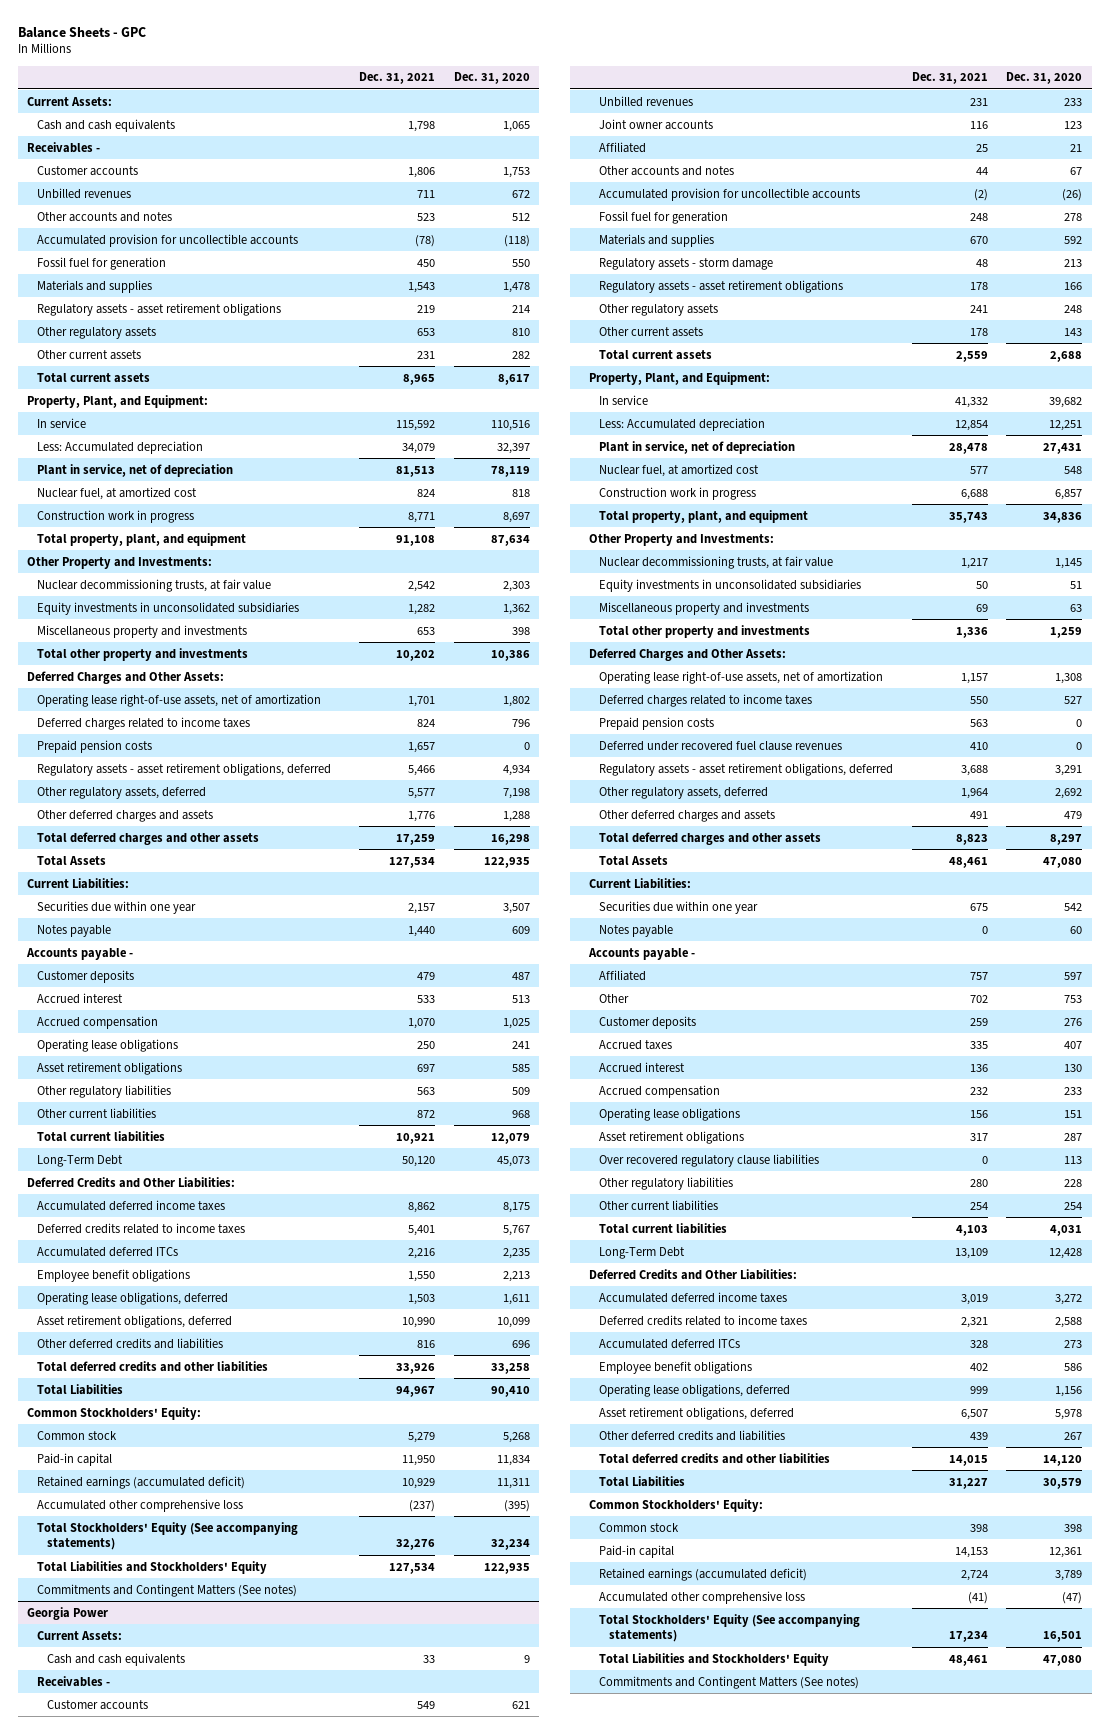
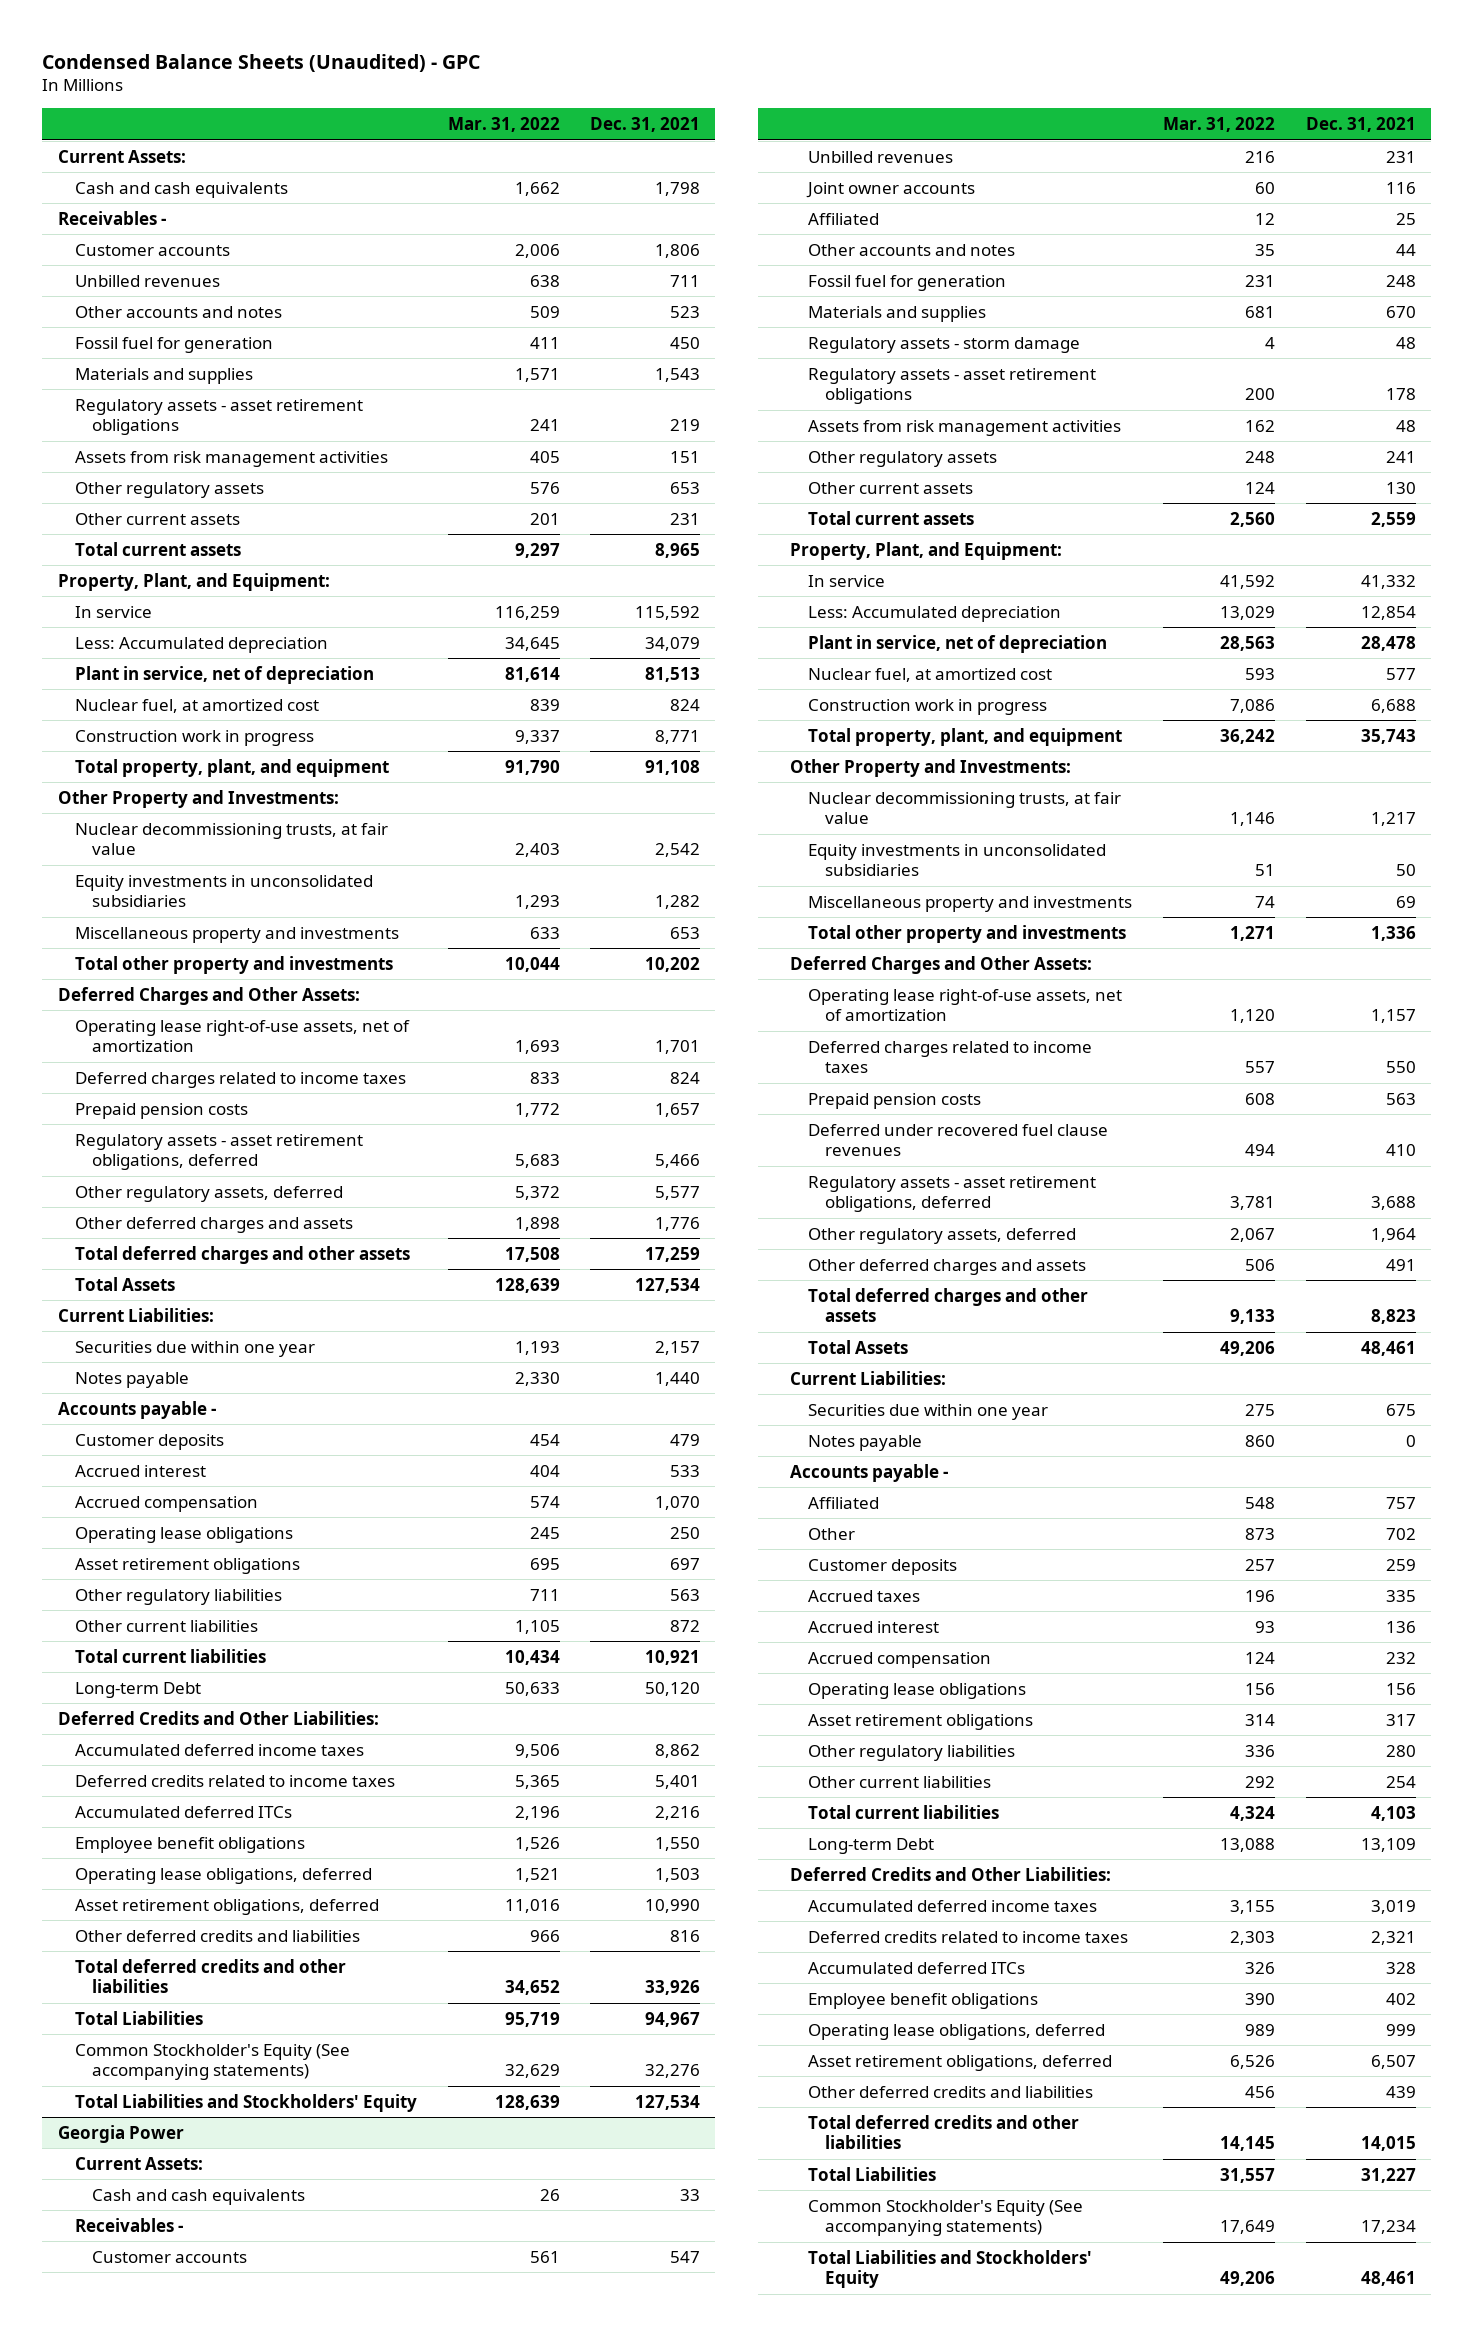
[17,26,146,38] Balance Sheets - GPC -> [42,53,481,72] Condensed Balance Sheets (Unaudited) - GPC
[453,72,530,85] Dec. 31, 2020 -> none
none -> [447,117,560,133] Mar. 31, 2022
[36,233,298,247] Accumulated provision for uncollectible accounts -> none
none -> [74,450,388,467] Assets from risk management activities
[36,1154,123,1167] Long-Term Debt -> [74,1681,201,1698] Long-term Debt
[26,1406,201,1420] Common Stockholders' Equity: -> none
[36,1430,117,1440] Common stock -> none
[36,1452,112,1466] Paid-in capital -> none
[36,1475,245,1489] Retained earnings (accumulated deficit) -> none
[36,1498,243,1512] Accumulated other comprehensive loss -> none
[36,1521,298,1551] Total Stockholders' Equity (See accompanying statements) -> [74,2043,350,2081] Common Stockholder's Equity (See accompanying statements)
[36,1583,297,1597] Commitments and Contingent Matters (See notes) -> none
[417,1700,436,1709] 549 -> [670,2250,701,2263] 547
[599,187,861,201] Accumulated provision for uncollectible accounts -> none
none -> [807,419,1121,436] Assets from risk management activities
[969,327,988,336] 178 -> [1385,481,1416,494] 130
[599,1153,820,1167] Over recovered regulatory clause liabilities -> none
[599,1246,686,1259] Long-Term Debt -> [807,1837,934,1854] Long-term Debt
[589,1498,764,1512] Common Stockholders' Equity: -> none
[599,1522,680,1532] Common stock -> none
[599,1544,675,1558] Paid-in capital -> none
[599,1567,808,1581] Retained earnings (accumulated deficit) -> none
[599,1590,806,1604] Accumulated other comprehensive loss -> none
[599,1613,861,1643] Total Stockholders' Equity (See accompanying statements) -> [807,2199,1083,2237] Common Stockholder's Equity (See accompanying statements)
[599,1675,860,1689] Commitments and Contingent Matters (See notes) -> none

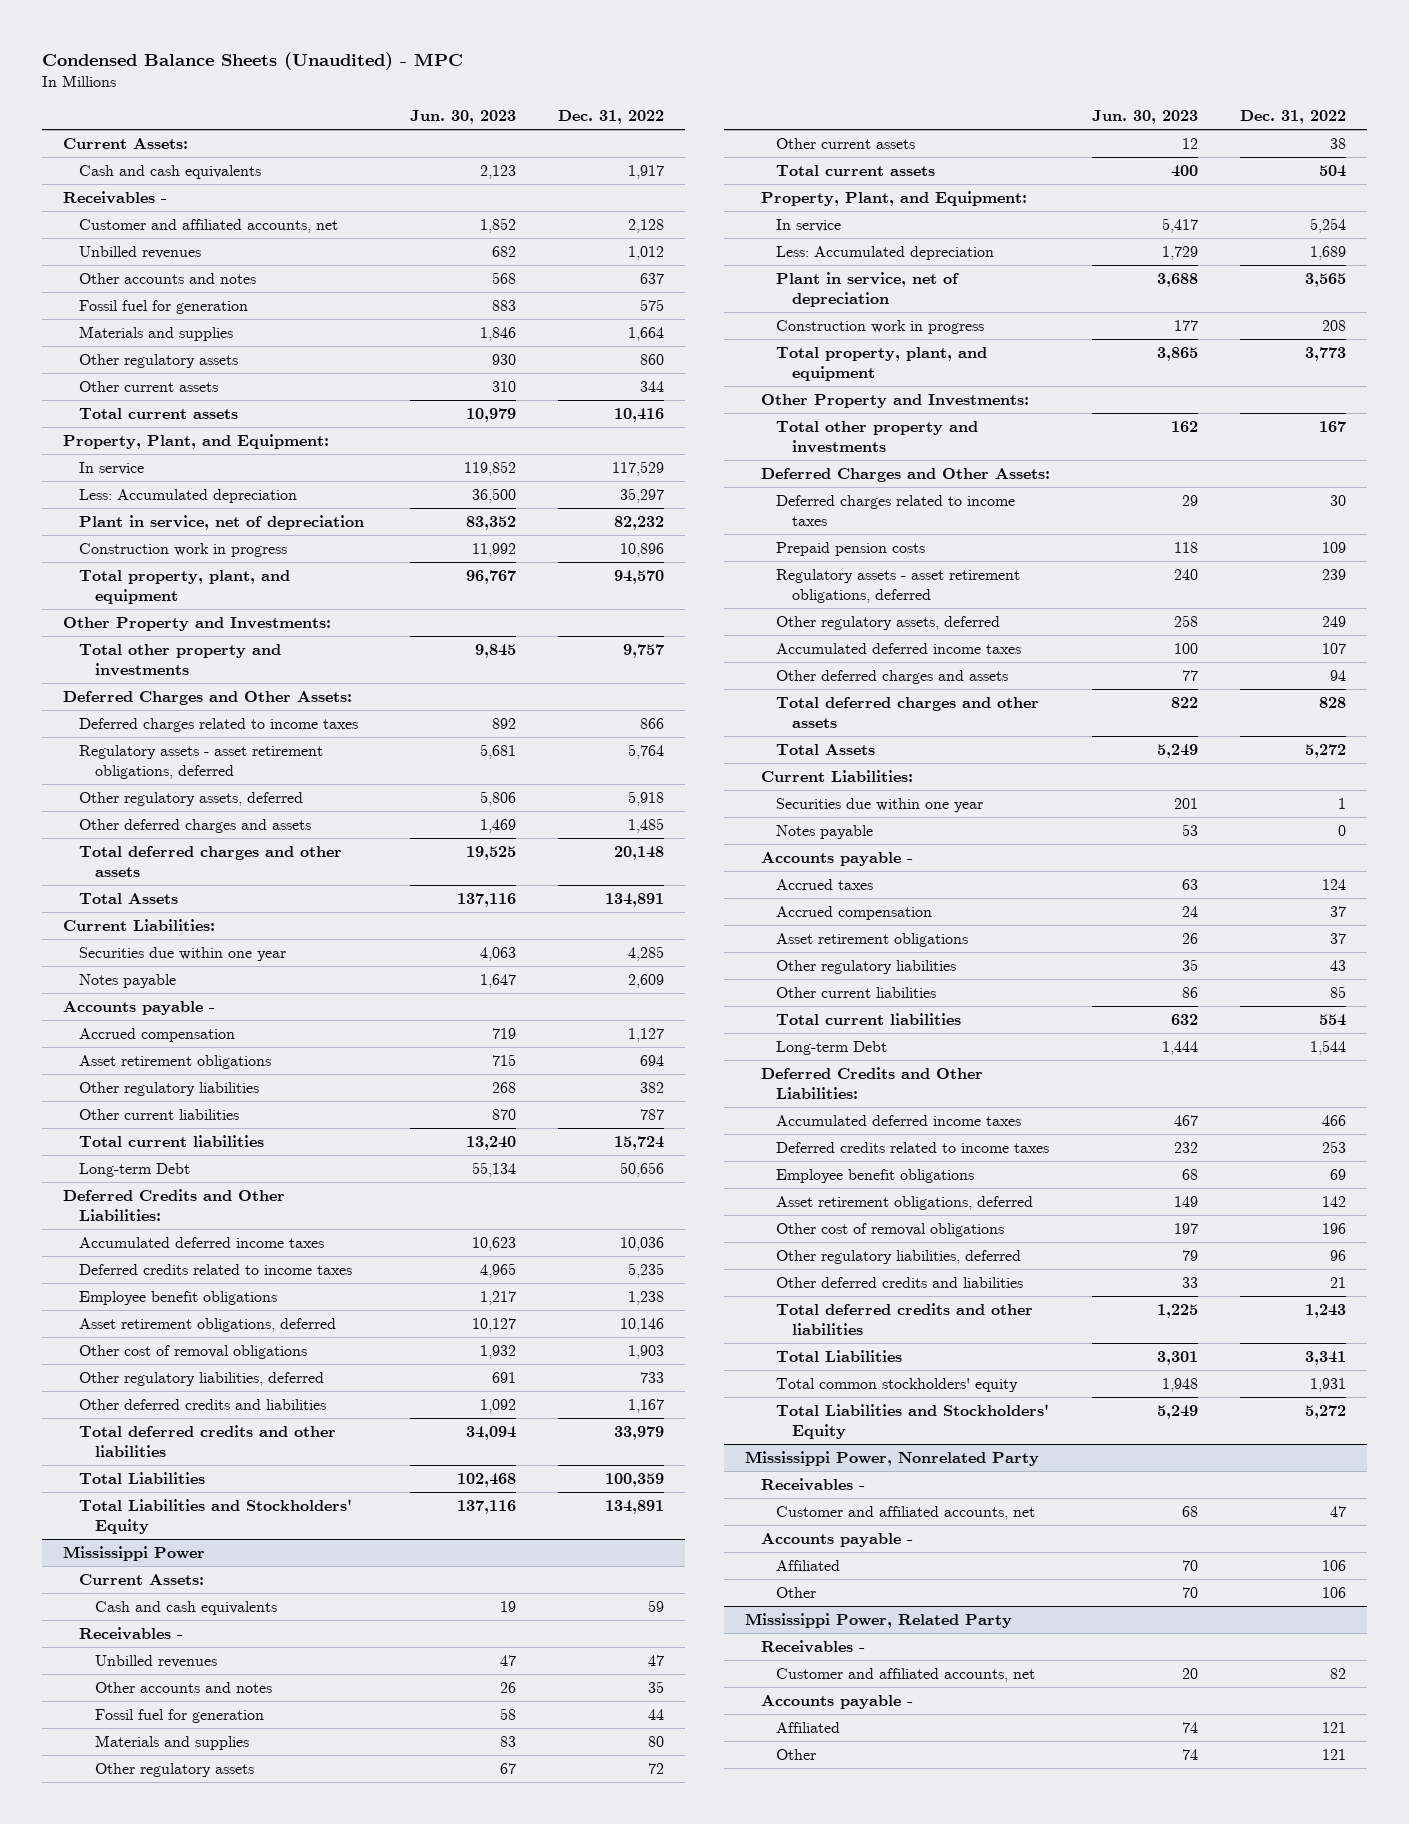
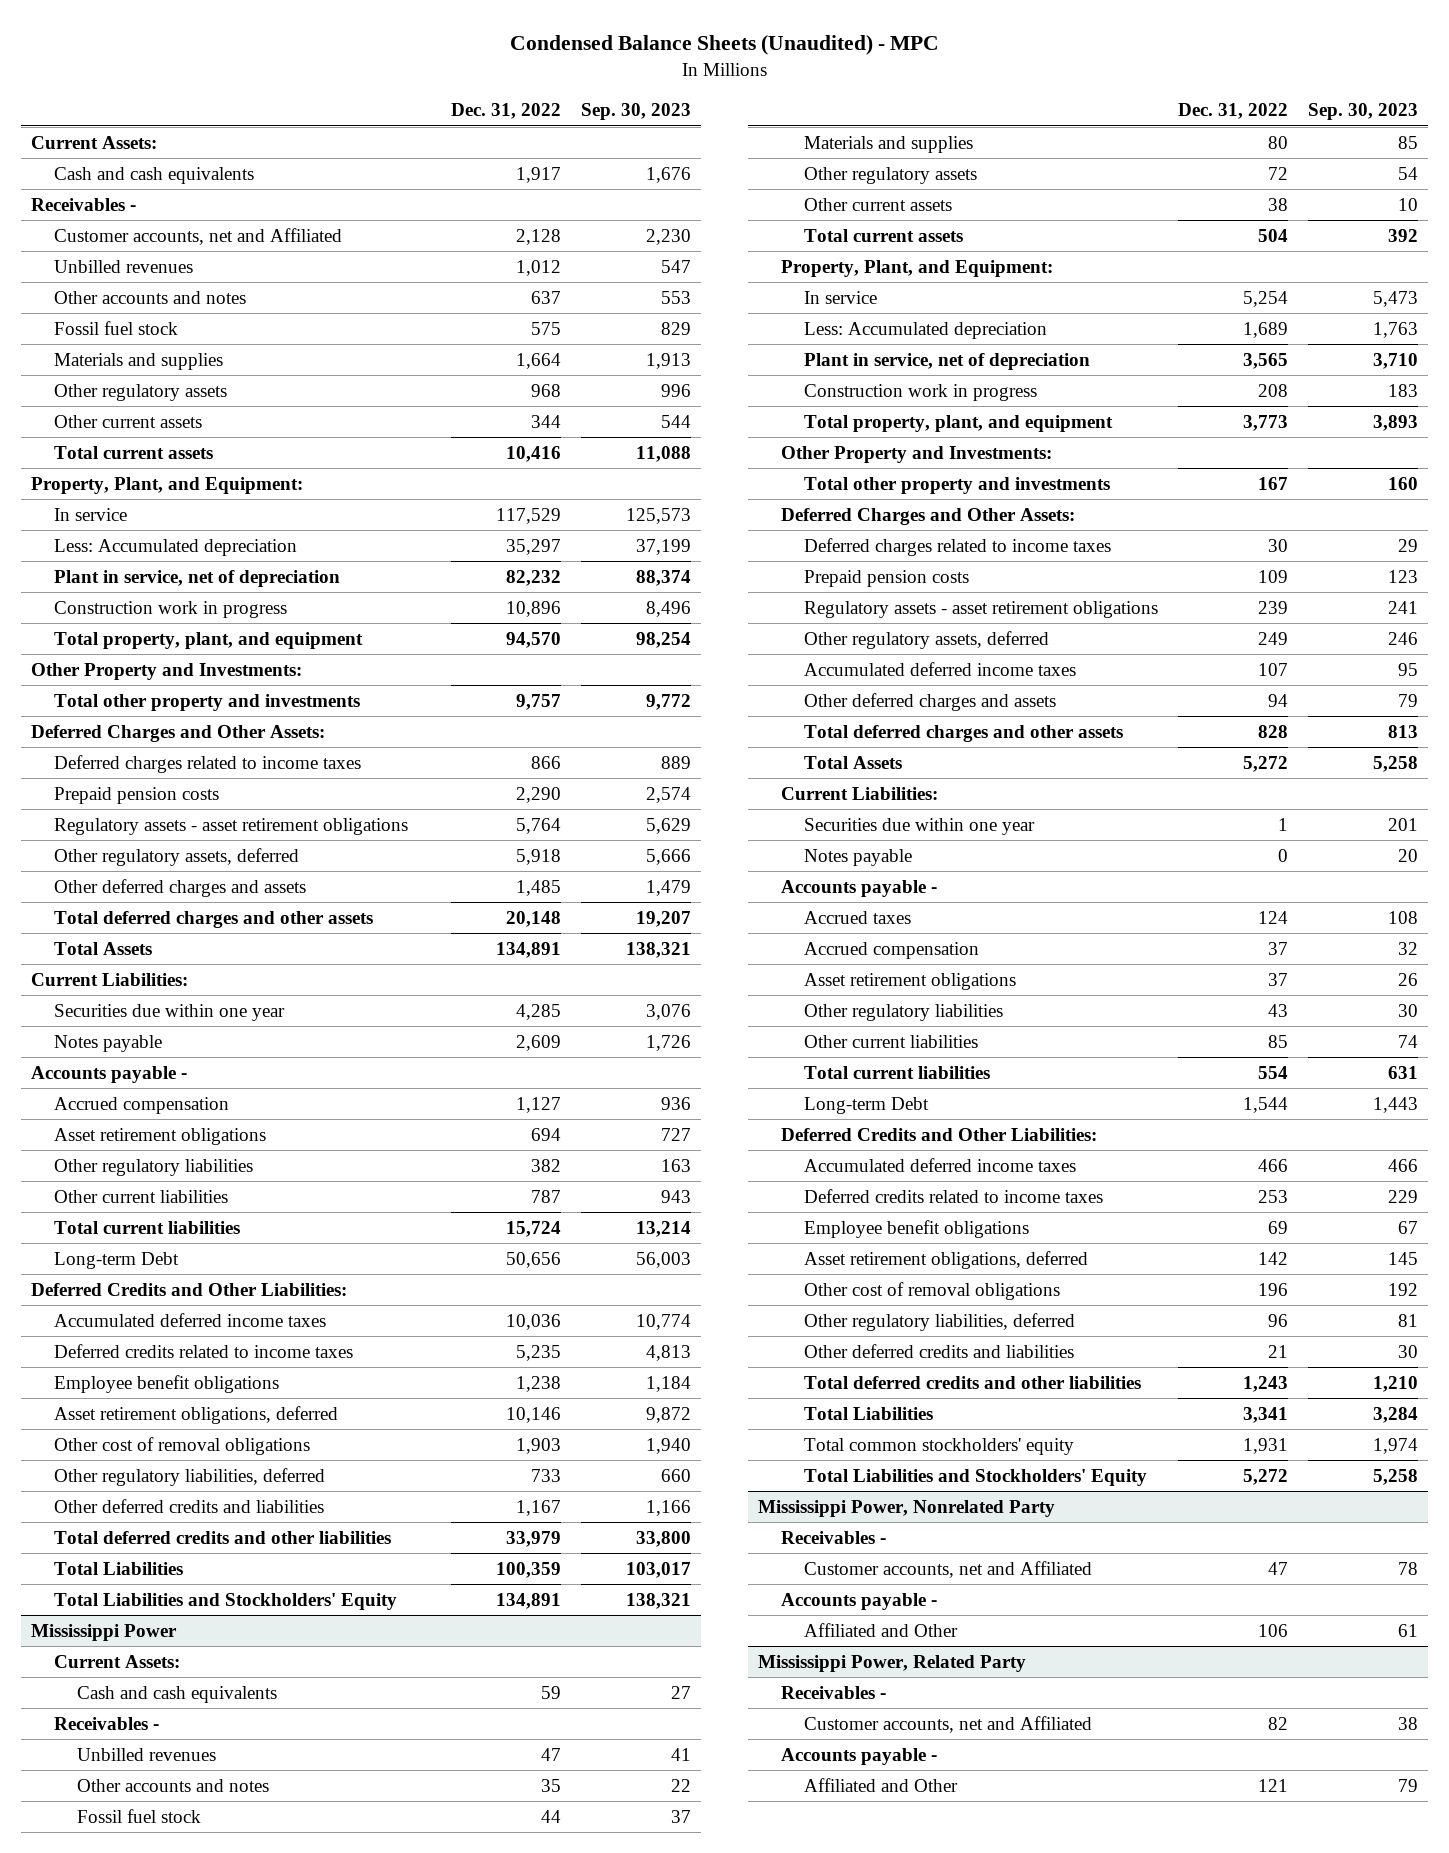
[410,110,517,125] Jun. 30, 2023 -> none
none -> [580,103,691,121] Sep. 30, 2023
[79,218,339,233] Customer and affiliated accounts, net -> [53,227,342,245] Customer accounts, net and Affiliated
[79,299,249,314] Fossil fuel for generation -> [53,320,178,335] Fossil fuel stock
[640,353,665,365] 860 -> [530,383,561,397] 968
none -> [53,786,219,804] Prepaid pension costs
[79,744,324,779] Regulatory assets - asset retirement obligations, deferred -> [53,817,408,835] Regulatory assets - asset retirement obligations
[94,1708,264,1723] Fossil fuel for generation -> [76,1808,201,1823] Fossil fuel stock
[776,568,1021,603] Regulatory assets - asset retirement obligations, deferred -> [804,600,1159,618] Regulatory assets - asset retirement obligations
[776,1505,1036,1520] Customer and affiliated accounts, net -> [804,1560,1093,1578] Customer accounts, net and Affiliated
[776,1586,817,1598] Other -> none
[776,1559,841,1571] Affiliated -> [804,1622,959,1637] Affiliated and Other
[776,1667,1036,1682] Customer and affiliated accounts, net -> [804,1715,1093,1733] Customer accounts, net and Affiliated
[776,1748,817,1760] Other -> none
[776,1721,841,1733] Affiliated -> [804,1777,959,1792] Affiliated and Other

